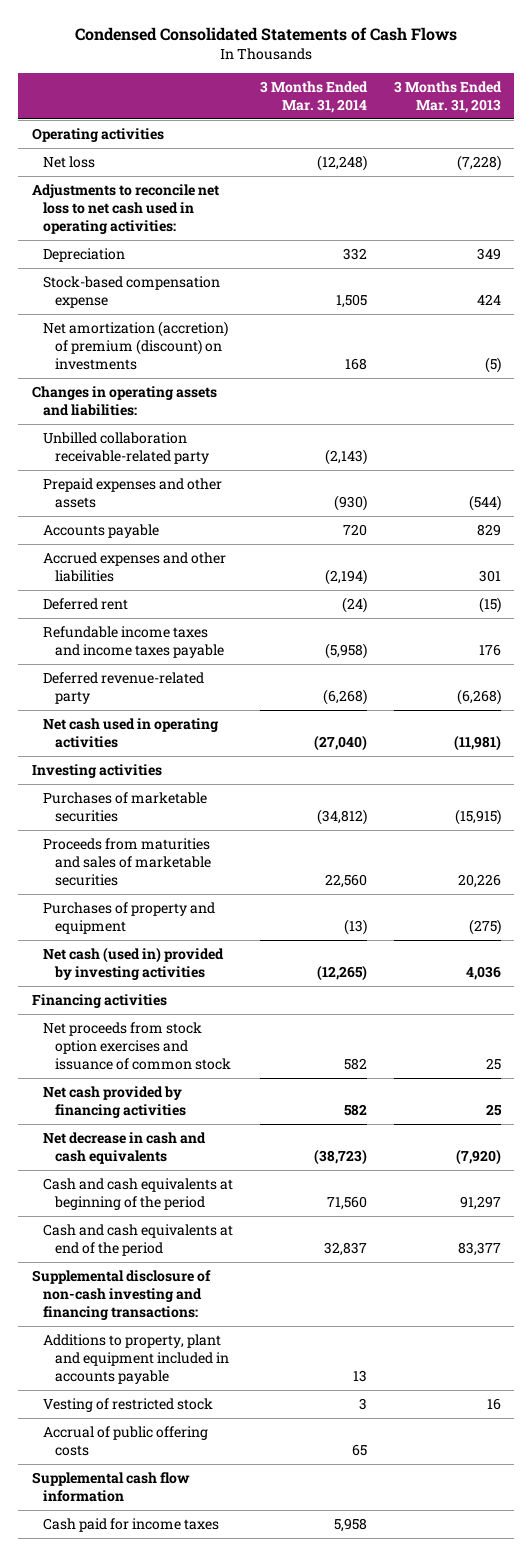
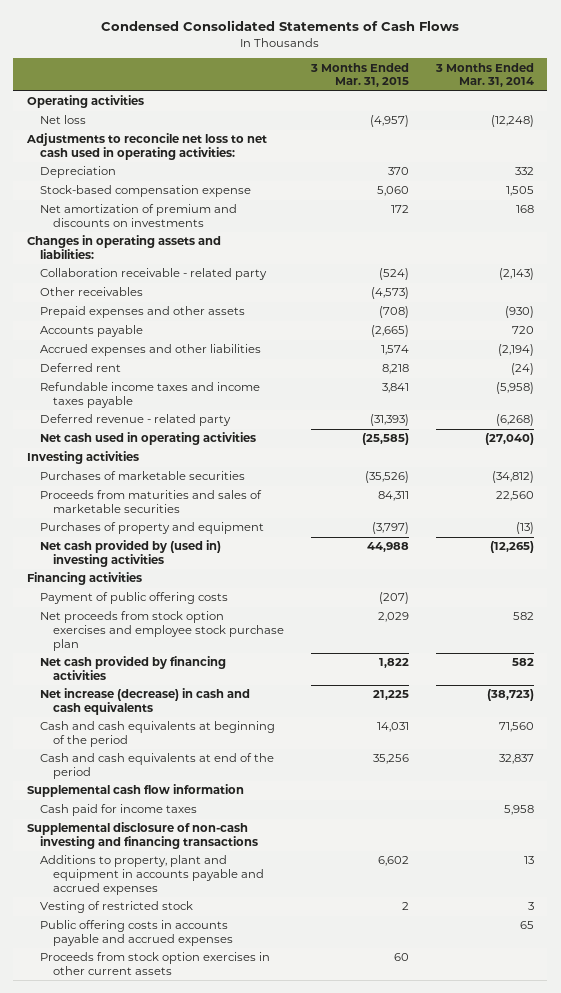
[393,80,502,113] 3 Months Ended Mar. 31, 2013 -> none
none -> [309,62,409,88] 3 Months Ended Mar. 31, 2015
[43,321,229,370] Net amortization (accretion) of premium (discount) on investments -> [39,204,237,227] Net amortization of premium and discounts on investments
[43,432,209,464] Unbilled collaboration receivable-related party -> [39,268,267,281] Collaboration receivable - related party
none -> [39,287,143,297] Other receivables
[43,672,205,704] Deferred revenue-related party -> [39,414,231,427] Deferred revenue - related party
[43,947,225,980] Net cash (used in) provided by investing activities -> [39,540,221,567] Net cash provided by (used in) investing activities
none -> [39,592,228,605] Payment of public offering costs
[43,1022,231,1070] Net proceeds from stock option exercises and issuance of common stock -> [39,611,284,651] Net proceeds from stock option exercises and employee stock purchase plan
[43,1132,207,1164] Net decrease in cash and cash equivalents -> [39,688,250,715] Net increase (decrease) in cash and cash equivalents
[31,1270,211,1320] Supplemental disclosure of non-cash investing and financing transactions: -> none
[43,1334,229,1384] Additions to property, plant and equipment included in accounts payable -> none
[43,1426,209,1456] Accrual of public offering costs -> none
none -> [26,822,258,849] Supplemental disclosure of non-cash investing and financing transactions
none -> [39,855,264,895] Additions to property, plant and equipment in accounts payable and accrued expenses
[43,1398,214,1413] Vesting of restricted stock -> [39,901,193,914] Vesting of restricted stock
none -> [39,920,233,946] Public offering costs in accounts payable and accrued expenses
none -> [39,952,270,975] Proceeds from stock option exercises in other current assets

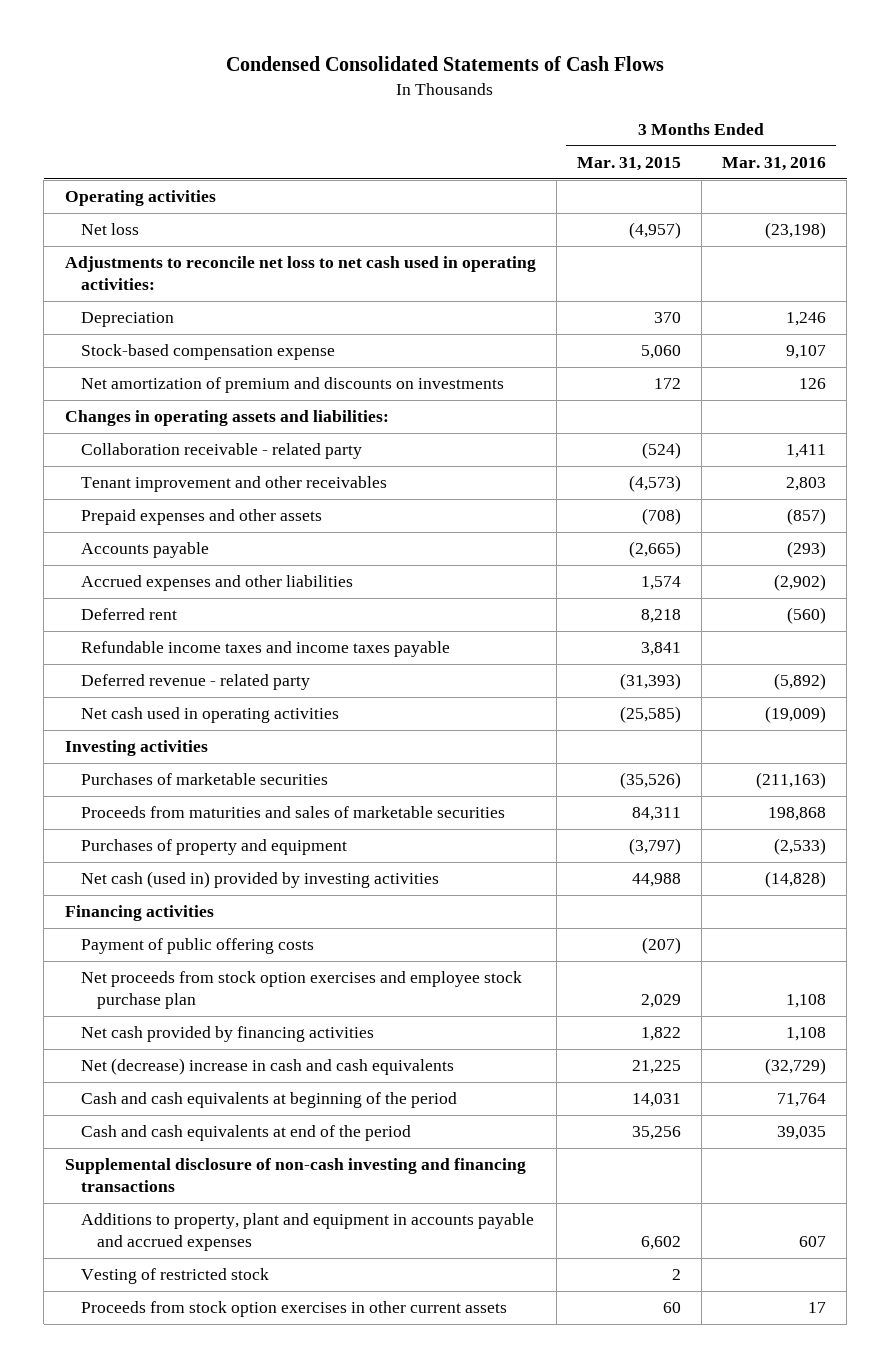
[434,62,534,88] 3 Months Ended Mar. 31, 2014 -> none
none -> [721,156,826,171] Mar. 31, 2016
[39,287,143,297] Other receivables -> [80,476,387,493] Tenant improvement and other receivables
[39,540,221,567] Net cash provided by (used in) investing activities -> [80,871,439,889] Net cash (used in) provided by investing activities
[39,688,250,715] Net increase (decrease) in cash and cash equivalents -> [80,1058,454,1076] Net (decrease) increase in cash and cash equivalents
[26,784,244,798] Supplemental cash flow information -> none
[39,804,197,817] Cash paid for income taxes -> none
[39,920,233,946] Public offering costs in accounts payable and accrued expenses -> none

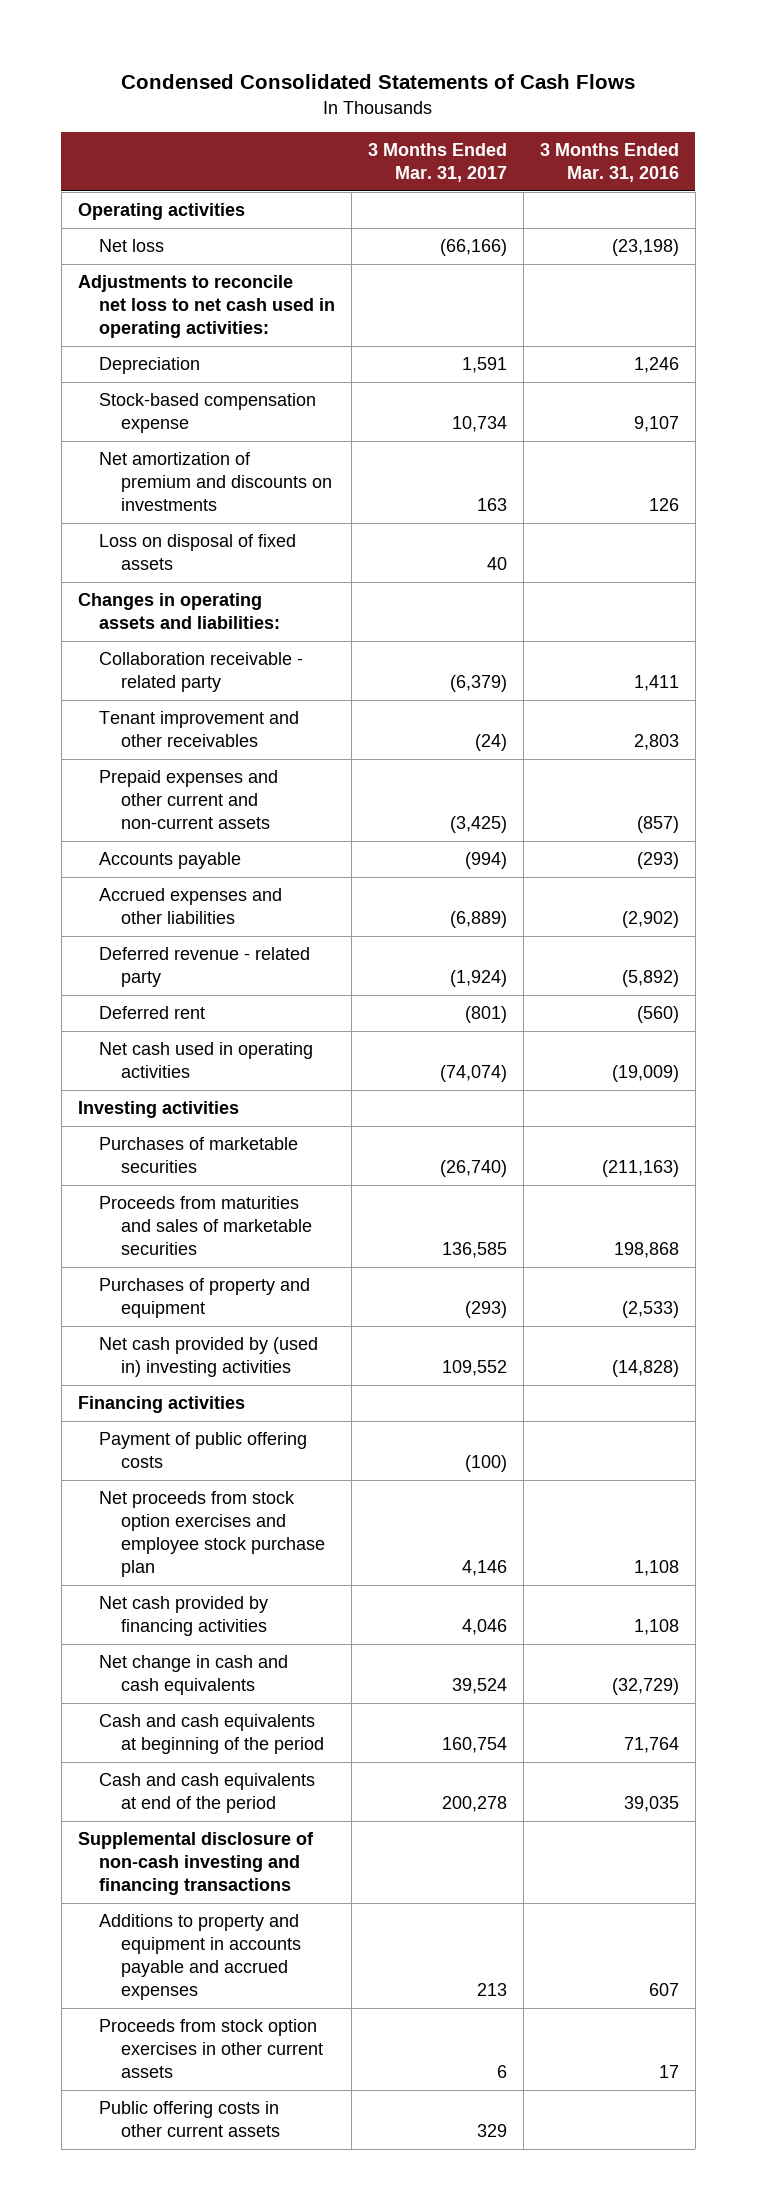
[576,156,681,171] Mar. 31, 2015 -> none
none -> [368,142,508,182] 3 Months Ended Mar. 31, 2017
none -> [99,534,297,571] Loss on disposal of fixed assets
[80,509,322,526] Prepaid expenses and other assets -> [99,770,279,830] Prepaid expenses and other current and non-current assets
[80,641,450,658] Refundable income taxes and income taxes payable -> none
[80,608,177,621] Deferred rent -> [99,1006,206,1020] Deferred rent
[80,871,439,889] Net cash (used in) provided by investing activities -> [99,1337,319,1378] Net cash provided by (used in) investing activities
[80,1058,454,1076] Net (decrease) increase in cash and cash equivalents -> [99,1655,289,1696] Net change in cash and cash equivalents
[80,1268,269,1285] Vesting of restricted stock -> none
[80,1213,534,1251] Additions to property, plant and equipment in accounts payable and accrued expenses -> [99,1914,301,2001] Additions to property and equipment in accounts payable and accrued expenses
none -> [99,2101,280,2138] Public offering costs in other current assets

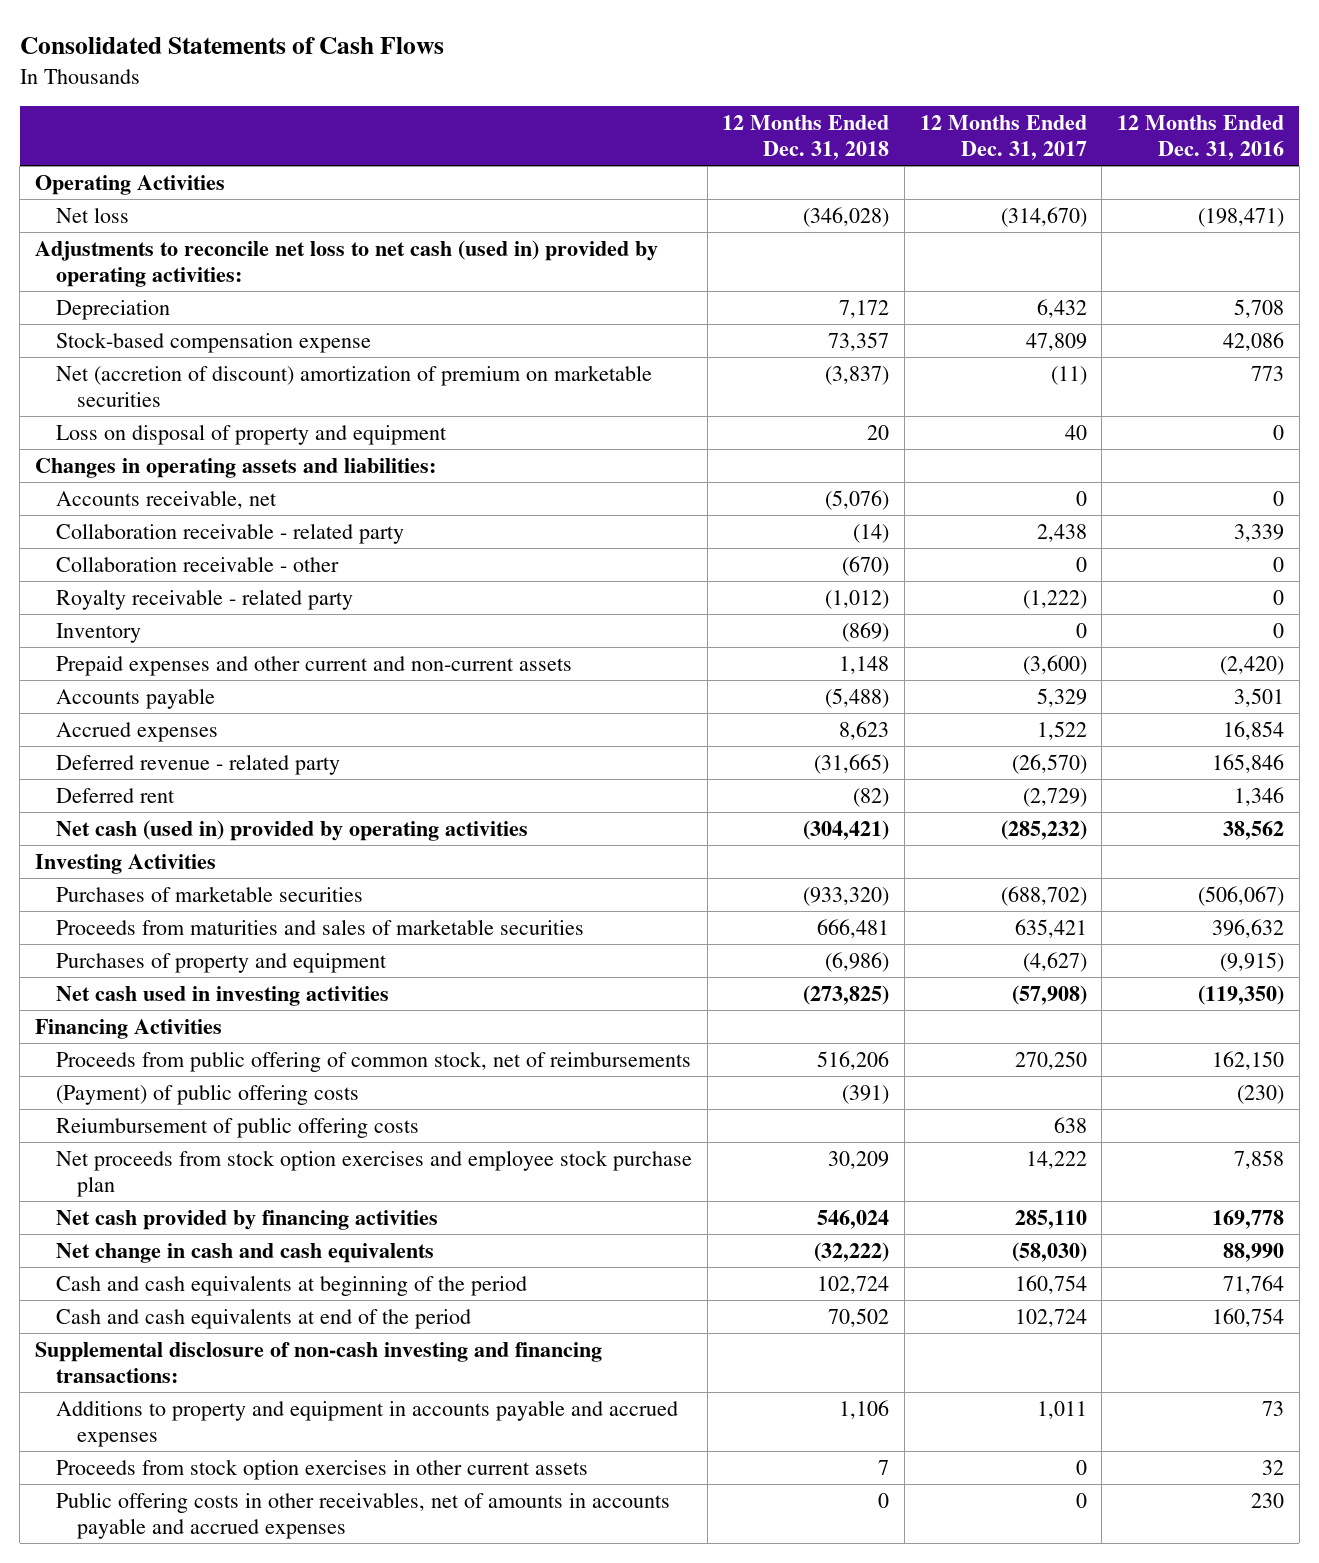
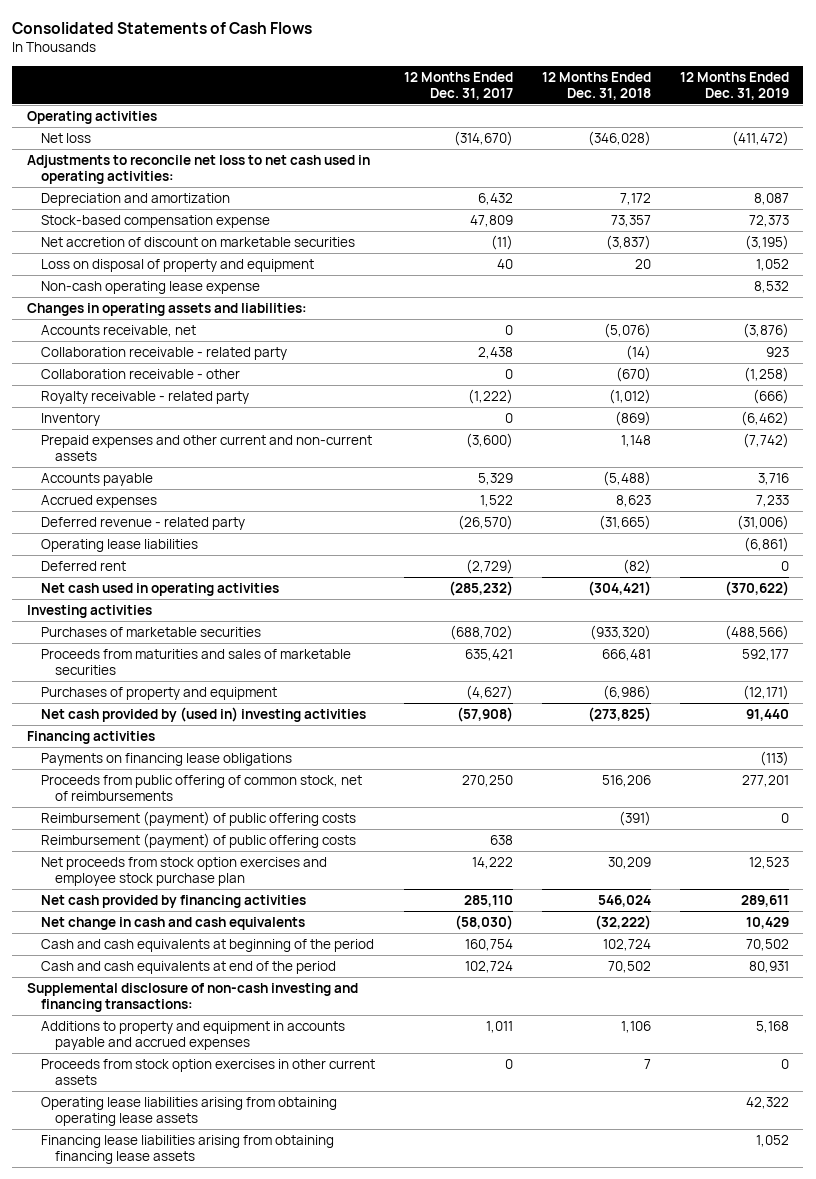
[1116,114,1284,160] 12 Months Ended Dec. 31, 2016 -> none
none -> [679,71,789,100] 12 Months Ended Dec. 31, 2019
[34,174,225,195] Operating Activities -> [26,110,157,124] Operating activities
[34,239,658,287] Adjustments to reconcile net loss to net cash (used in) provided by operating activities: -> [26,154,370,184] Adjustments to reconcile net loss to net cash used in operating activities:
[56,299,171,320] Depreciation -> [41,192,231,206] Depreciation and amortization
[56,364,653,407] Net (accretion of discount) amortization of premium on marketable securities -> [41,236,356,247] Net accretion of discount on marketable securities
none -> [41,280,261,294] Non-cash operating lease expense
none -> [41,538,199,552] Operating lease liabilities
[56,819,529,841] Net cash (used in) provided by operating activities -> [41,582,280,596] Net cash used in operating activities
[34,853,216,874] Investing Activities -> [26,604,152,618] Investing activities
[56,985,390,1006] Net cash used in investing activities -> [41,706,367,722] Net cash provided by (used in) investing activities
[34,1018,222,1039] Financing Activities -> [26,730,155,744] Financing activities
none -> [41,752,293,766] Payments on financing lease obligations
[56,1083,360,1105] (Payment) of public offering costs -> [41,810,357,826] Reimbursement (payment) of public offering costs
[56,1116,420,1138] Reiumbursement of public offering costs -> [41,832,357,848] Reimbursement (payment) of public offering costs
[56,1491,671,1539] Public offering costs in other receivables, net of amounts in accounts payable and accrued expenses -> none
none -> [41,1096,338,1126] Operating lease liabilities arising from obtaining operating lease assets
none -> [41,1134,335,1164] Financing lease liabilities arising from obtaining financing lease assets

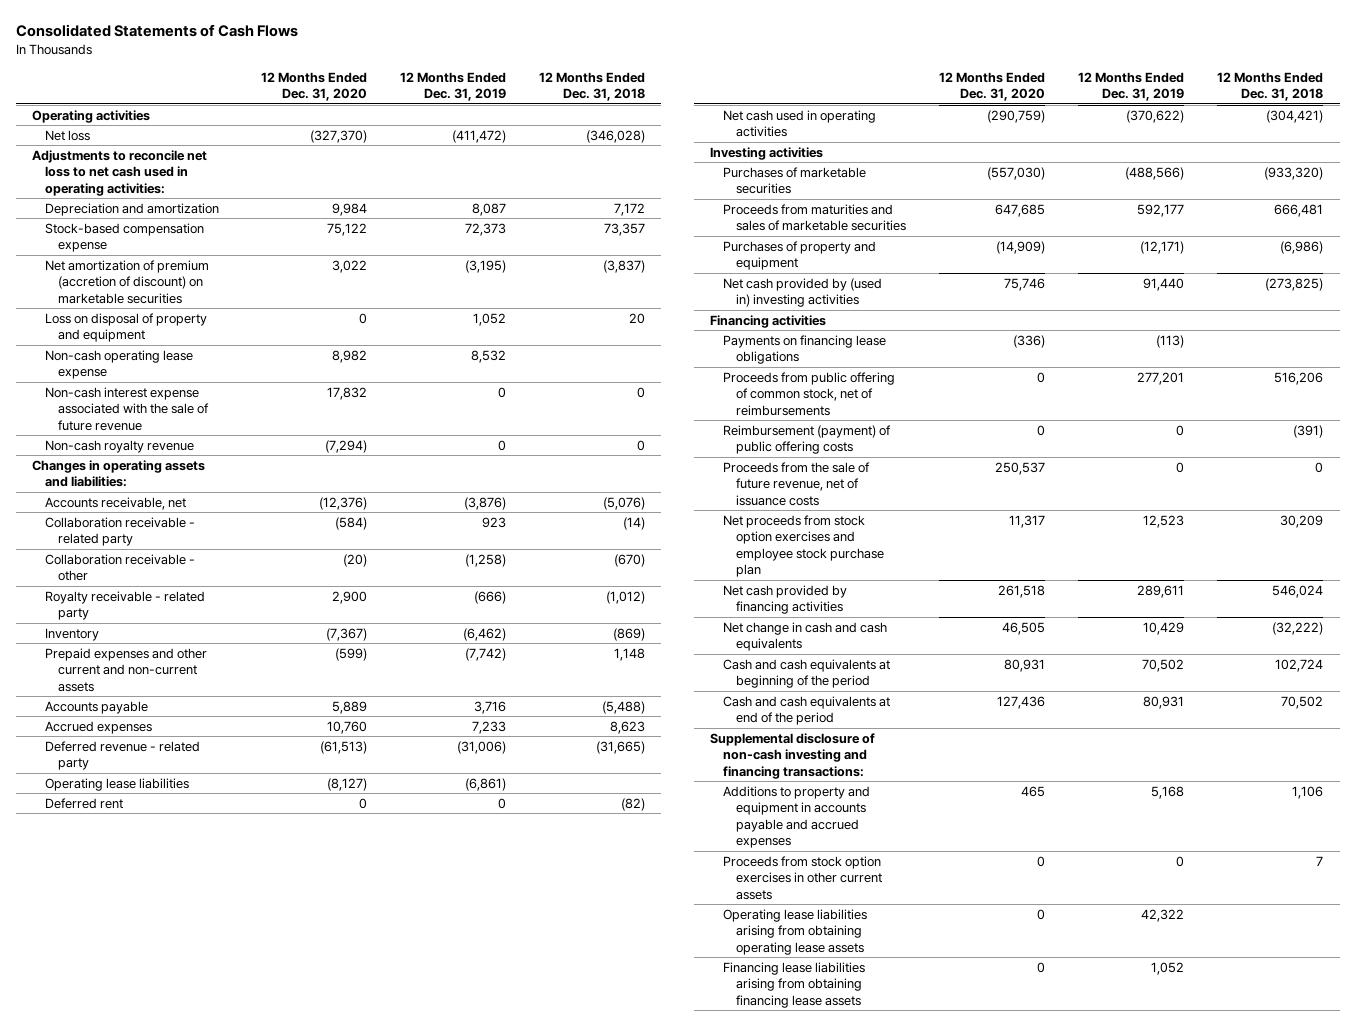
[403,71,513,100] 12 Months Ended Dec. 31, 2017 -> none
none -> [260,71,367,102] 12 Months Ended Dec. 31, 2020
[41,236,356,247] Net accretion of discount on marketable securities -> [44,259,209,304] Net amortization of premium (accretion of discount) on marketable securities
none -> [44,386,209,431] Non-cash interest expense associated with the sale of future revenue
none -> [44,439,194,453] Non-cash royalty revenue
[41,832,357,848] Reimbursement (payment) of public offering costs -> none
none -> [723,461,871,506] Proceeds from the sale of future revenue, net of issuance costs

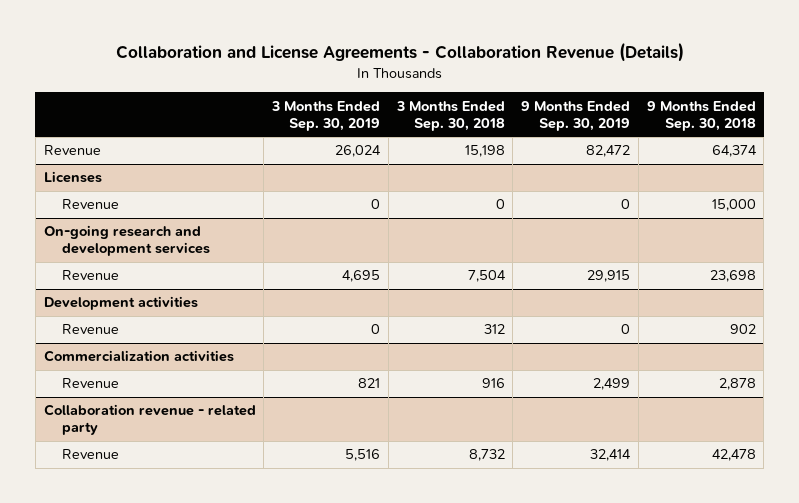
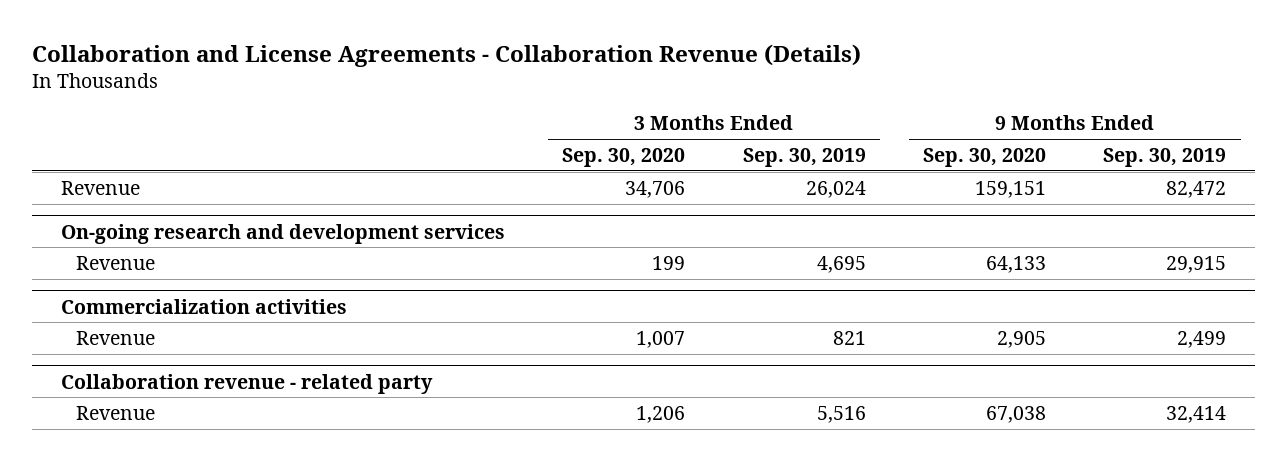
[395,100,505,131] 3 Months Ended Sep. 30, 2018 -> none
[646,100,756,131] 9 Months Ended Sep. 30, 2018 -> none
none -> [562,147,686,167] Sep. 30, 2020
none -> [923,147,1047,167] Sep. 30, 2020
[43,171,102,184] Licenses -> none
[61,199,119,210] Revenue -> none
[43,296,198,311] Development activities -> none
[61,324,119,335] Revenue -> none

